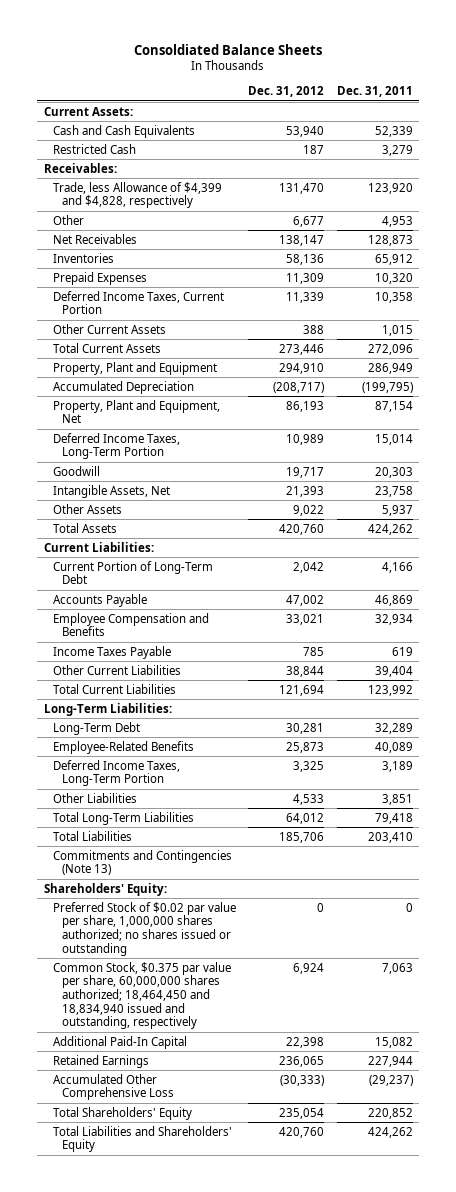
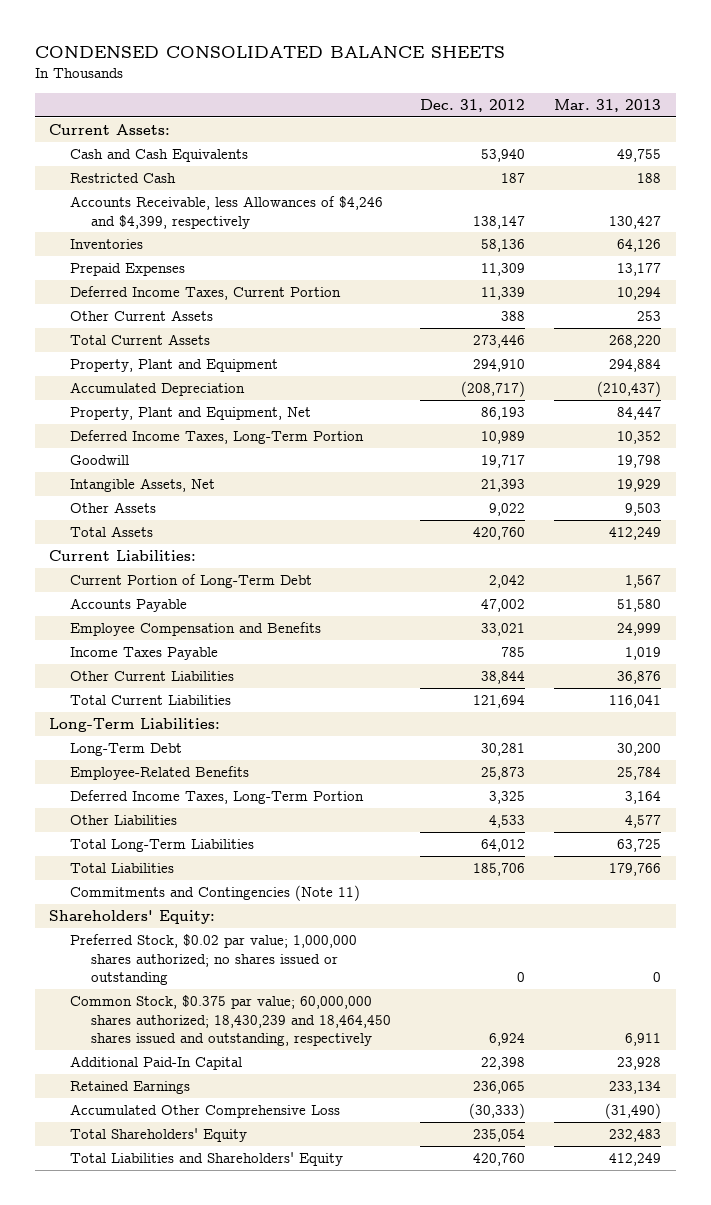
[134,43,323,55] Consoldiated Balance Sheets -> [34,45,505,58] CONDENSED CONSOLIDATED BALANCE SHEETS
[336,86,413,98] Dec. 31, 2011 -> none
none -> [554,98,662,112] Mar. 31, 2013
[43,162,117,173] Receivables: -> none
[52,181,222,209] Trade, less Allowance of $4,399 and $4,828, respectively -> none
[52,214,84,225] Other -> none
[52,233,137,244] Net Receivables -> [70,196,384,229] Accounts Receivable, less Allowances of $4,246 and $4,399, respectively
[52,849,232,876] Commitments and Contingencies (Note 13) -> [70,885,361,902] Commitments and Contingencies (Note 11)
[52,901,236,956] Preferred Stock of $0.02 par value per share, 1,000,000 shares authorized; no shares issued or outstanding -> [70,934,358,986] Preferred Stock, $0.02 par value; 1,000,000 shares authorized; no shares issued or outstanding
[52,961,231,1030] Common Stock, $0.375 par value per share, 60,000,000 shares authorized; 18,464,450 and 18,834,940 issued and outstanding, respectively -> [70,995,392,1047] Common Stock, $0.375 par value; 60,000,000 shares authorized; 18,430,239 and 18,464,450 shares issued and outstanding, respectively

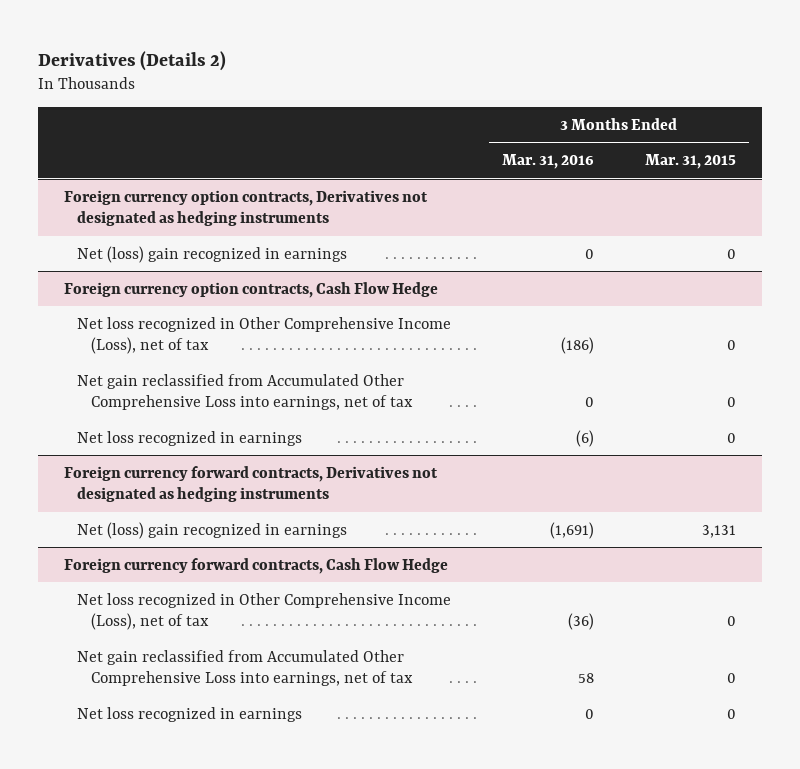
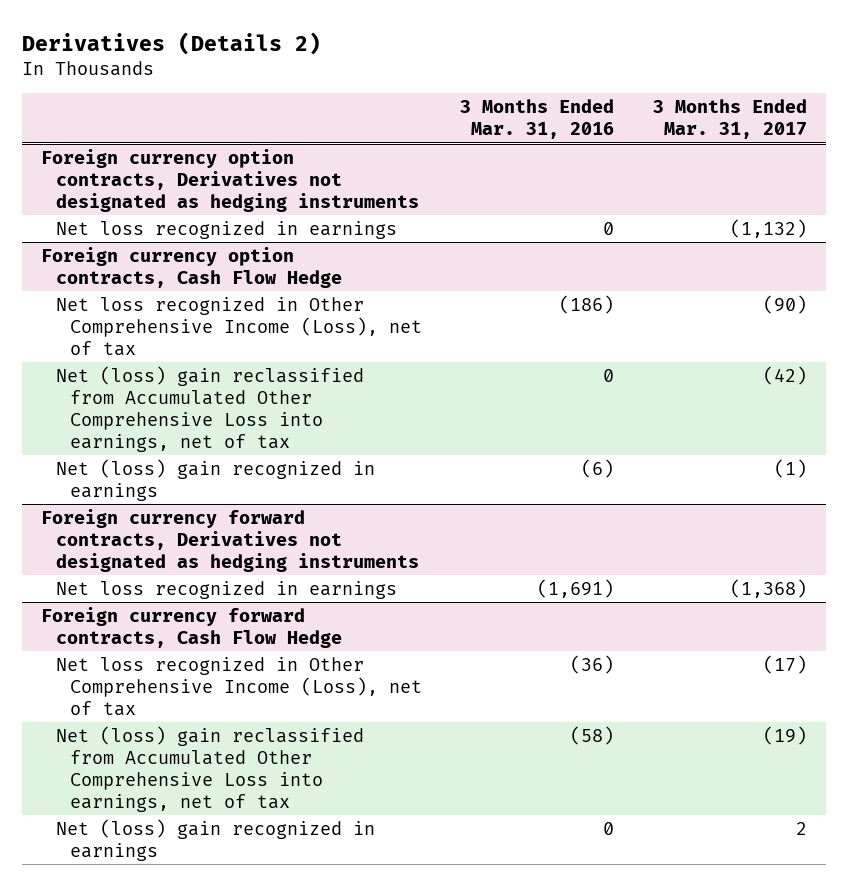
[645,154,737,170] Mar. 31, 2015 -> none
none -> [652,99,807,140] 3 Months Ended Mar. 31, 2017
[77,245,348,263] Net (loss) gain recognized in earnings -> [55,221,397,240] Net loss recognized in earnings
[77,373,413,411] Net gain reclassified from Accumulated Other Comprehensive Loss into earnings, net of tax -> [55,366,364,452] Net (loss) gain reclassified from Accumulated Other Comprehensive Loss into earnings, net of tax
[77,430,303,446] Net loss recognized in earnings -> [55,459,375,501] Net (loss) gain recognized in earnings
[77,521,348,539] Net (loss) gain recognized in earnings -> [55,581,397,600] Net loss recognized in earnings
[77,649,413,687] Net gain reclassified from Accumulated Other Comprehensive Loss into earnings, net of tax -> [55,726,364,812] Net (loss) gain reclassified from Accumulated Other Comprehensive Loss into earnings, net of tax
[578,673,595,684] 58 -> [570,726,615,746] (58)
[77,706,303,722] Net loss recognized in earnings -> [55,819,375,861] Net (loss) gain recognized in earnings

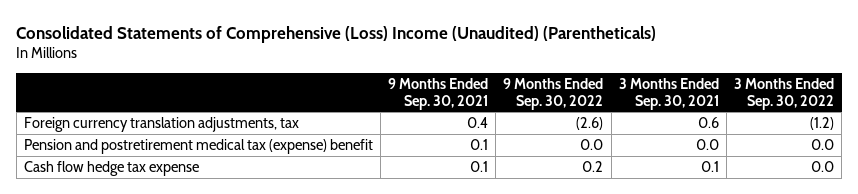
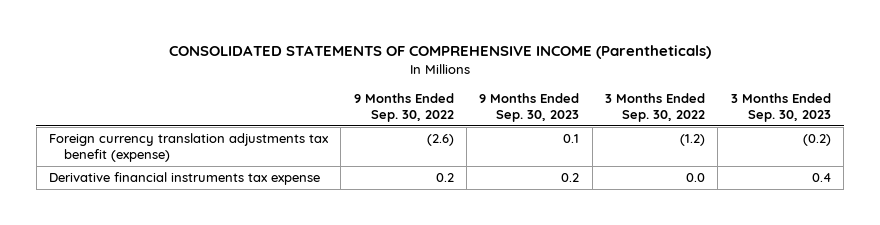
[16,25,657,43] Consolidated Statements of Comprehensive (Loss) Income (Unaudited) (Parentheticals) -> [168,45,711,60] CONSOLIDATED STATEMENTS OF COMPREHENSIVE INCOME (Parentheticals)
[388,77,489,110] 9 Months Ended Sep. 30, 2021 -> none
[618,77,719,110] 3 Months Ended Sep. 30, 2021 -> none
none -> [479,92,580,122] 9 Months Ended Sep. 30, 2023
none -> [730,92,831,122] 3 Months Ended Sep. 30, 2023
[23,138,373,154] Pension and postretirement medical tax (expense) benefit -> none
[23,116,299,132] Foreign currency translation adjustments, tax -> [49,133,330,163] Foreign currency translation adjustments tax benefit (expense)
[23,160,199,176] Cash flow hedge tax expense -> [49,172,321,186] Derivative financial instruments tax expense

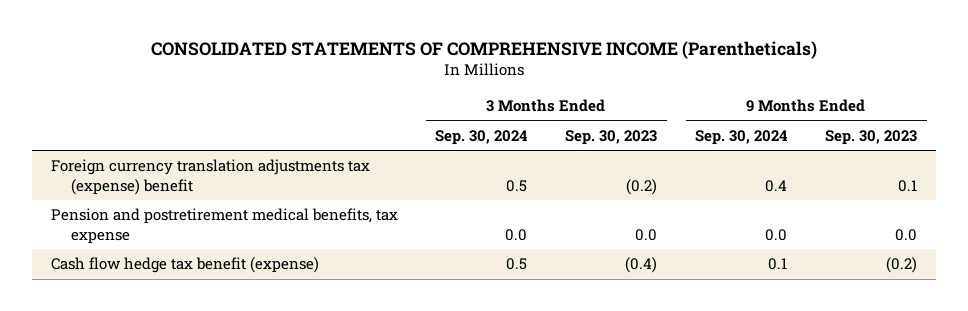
[353,92,454,122] 9 Months Ended Sep. 30, 2022 -> none
[605,92,706,122] 3 Months Ended Sep. 30, 2022 -> none
none -> [435,129,529,145] Sep. 30, 2024
none -> [695,129,789,145] Sep. 30, 2024
[49,133,330,163] Foreign currency translation adjustments tax benefit (expense) -> [50,159,370,195] Foreign currency translation adjustments tax (expense) benefit
none -> [50,208,398,244] Pension and postretirement medical benefits, tax expense
[49,172,321,186] Derivative financial instruments tax expense -> [50,257,319,274] Cash flow hedge tax benefit (expense)
[561,173,580,183] 0.2 -> [886,257,918,274] (0.2)
[811,173,831,183] 0.4 -> [625,257,658,274] (0.4)

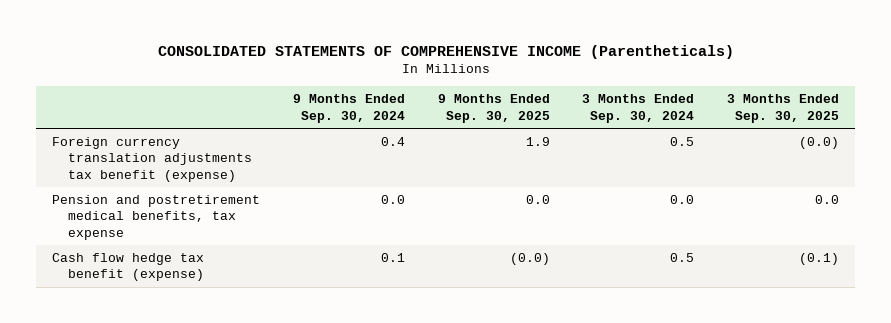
[565,129,658,145] Sep. 30, 2023 -> none
[825,129,918,145] Sep. 30, 2023 -> none
none -> [437,94,550,123] 9 Months Ended Sep. 30, 2025
none -> [726,94,839,123] 3 Months Ended Sep. 30, 2025
[50,159,370,195] Foreign currency translation adjustments tax (expense) benefit -> [52,136,252,182] Foreign currency translation adjustments tax benefit (expense)

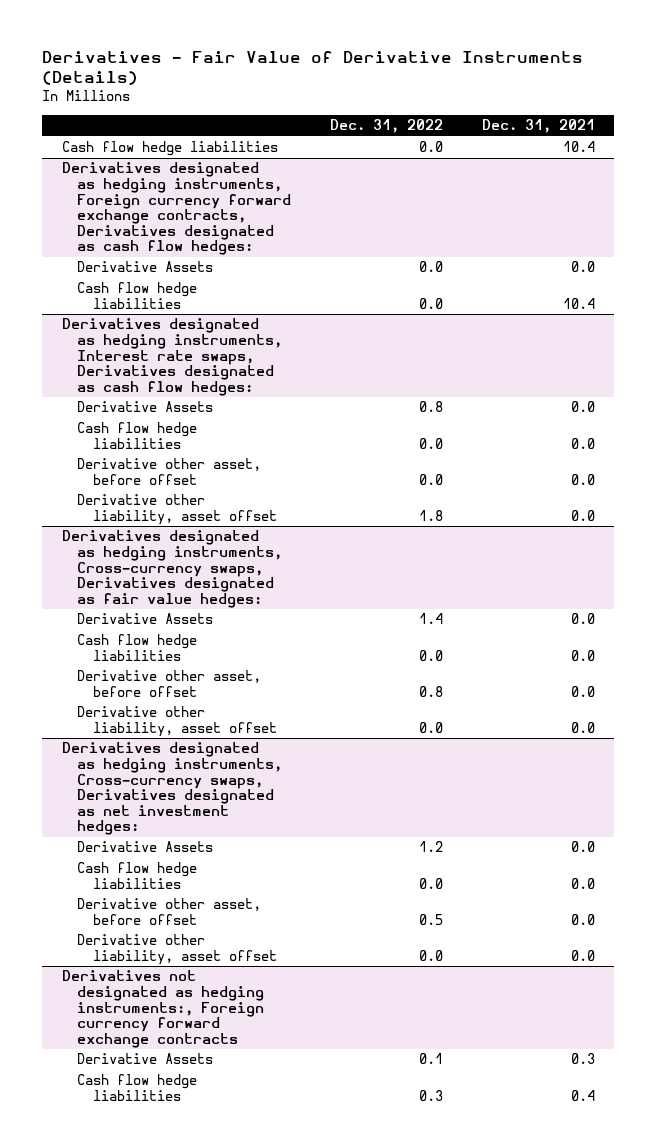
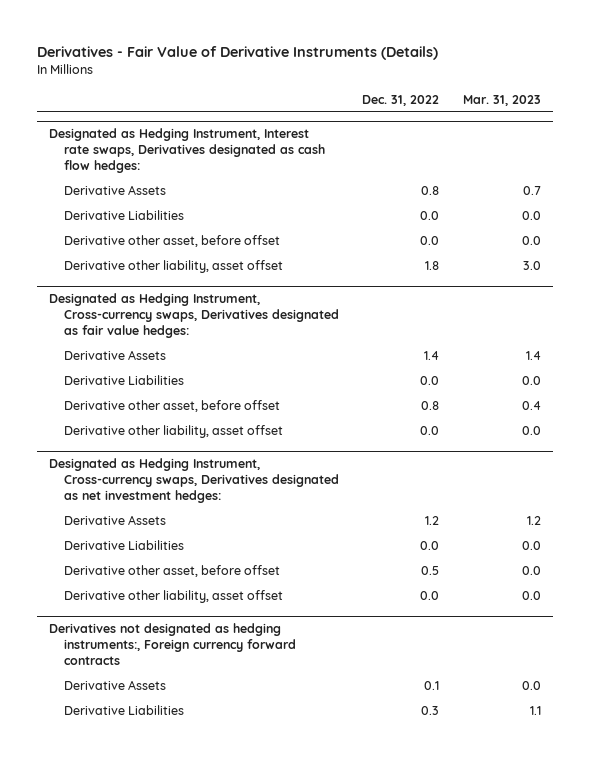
[481,119,595,134] Dec. 31, 2021 -> none
none -> [462,94,541,106] Mar. 31, 2023
[61,141,278,157] Cash flow hedge liabilities -> none
[61,162,292,256] Derivatives designated as hedging instruments, Foreign currency forward exchange contracts, Derivatives designated as cash flow hedges: -> none
[77,261,214,273] Derivative Assets -> none
[77,282,198,310] Cash flow hedge liabilities -> none
[61,318,283,396] Derivatives designated as hedging instruments, Interest rate swaps, Derivatives designated as cash flow hedges: -> [49,128,325,174] Designated as Hedging Instrument, Interest rate swaps, Derivatives designated as cash flow hedges:
[77,422,198,450] Cash flow hedge liabilities -> [63,210,184,221] Derivative Liabilities
[61,530,283,608] Derivatives designated as hedging instruments, Cross-currency swaps, Derivatives designated as fair value hedges: -> [49,293,339,339] Designated as Hedging Instrument, Cross-currency swaps, Derivatives designated as fair value hedges:
[77,634,198,662] Cash flow hedge liabilities -> [63,375,184,386] Derivative Liabilities
[61,742,283,836] Derivatives designated as hedging instruments, Cross-currency swaps, Derivatives designated as net investment hedges: -> [49,458,339,504] Designated as Hedging Instrument, Cross-currency swaps, Derivatives designated as net investment hedges:
[77,862,198,890] Cash flow hedge liabilities -> [63,540,184,551] Derivative Liabilities
[61,970,265,1048] Derivatives not designated as hedging instruments:, Foreign currency forward exchange contracts -> [49,623,296,666] Derivatives not designated as hedging instruments:, Foreign currency forward contracts
[77,1074,198,1102] Cash flow hedge liabilities -> [63,705,184,716] Derivative Liabilities

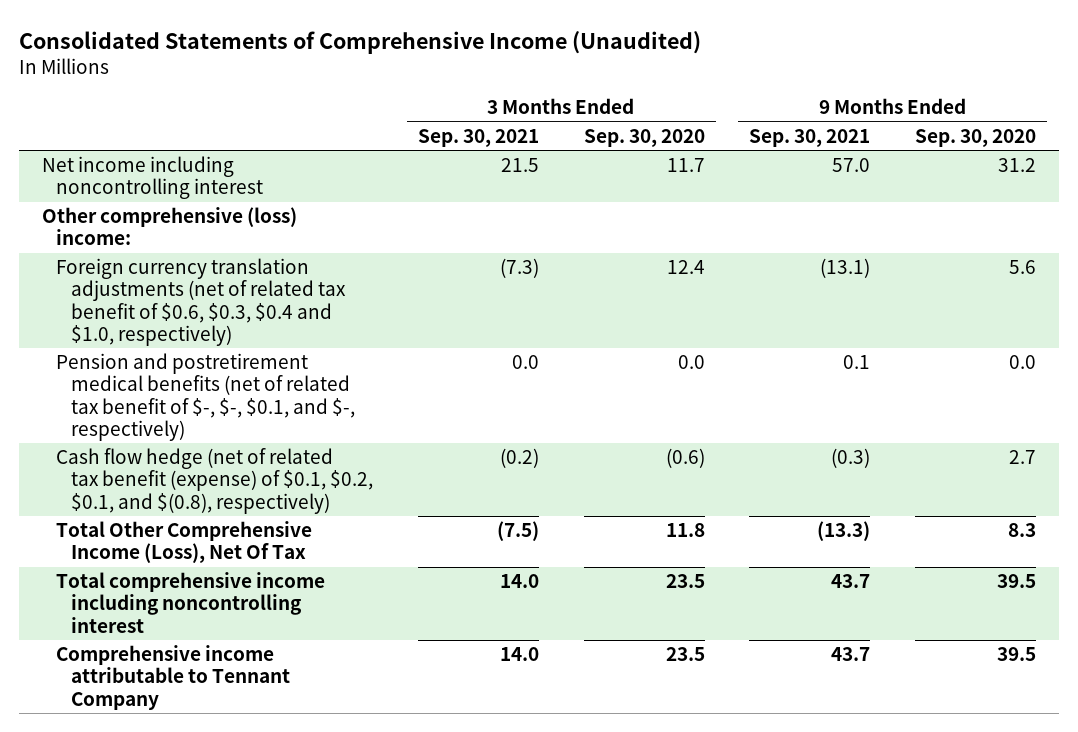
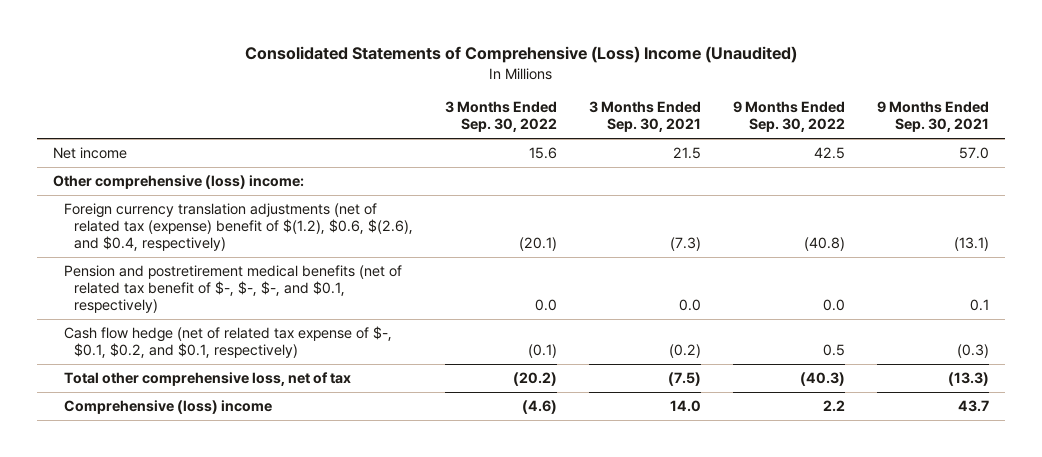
[19,30,702,54] Consolidated Statements of Comprehensive Income (Unaudited) -> [244,46,797,64] Consolidated Statements of Comprehensive (Loss) Income (Unaudited)
[583,128,705,147] Sep. 30, 2020 -> none
[915,128,1037,147] Sep. 30, 2020 -> none
none -> [445,101,558,133] 3 Months Ended Sep. 30, 2022
none -> [732,101,845,133] 9 Months Ended Sep. 30, 2022
[41,156,264,200] Net income including noncontrolling interest -> [53,147,128,160] Net income
[56,645,291,710] Comprehensive income attributable to Tennant Company -> none
[56,258,347,346] Foreign currency translation adjustments (net of related tax benefit of $0.6, $0.3, $0.4 and $1.0, respectively) -> [63,203,414,251] Foreign currency translation adjustments (net of related tax (expense) benefit of $(1.2), $0.6, $(2.6), and $0.4, respectively)
[56,353,356,441] Pension and postretirement medical benefits (net of related tax benefit of $-, $-, $0.1, and $-, respectively) -> [63,265,402,313] Pension and postretirement medical benefits (net of related tax benefit of $-, $-, $-, and $0.1, respectively)
[56,448,374,514] Cash flow hedge (net of related tax benefit (expense) of $0.1, $0.2, $0.1, and $(0.8), respectively) -> [63,326,392,358] Cash flow hedge (net of related tax expense of $-, $0.1, $0.2, and $0.1, respectively)
[56,521,313,564] Total Other Comprehensive Income (Loss), Net Of Tax -> [63,372,351,387] Total other comprehensive loss, net of tax
[56,572,326,633] Total comprehensive income including noncontrolling interest -> [63,400,272,415] Comprehensive (loss) income

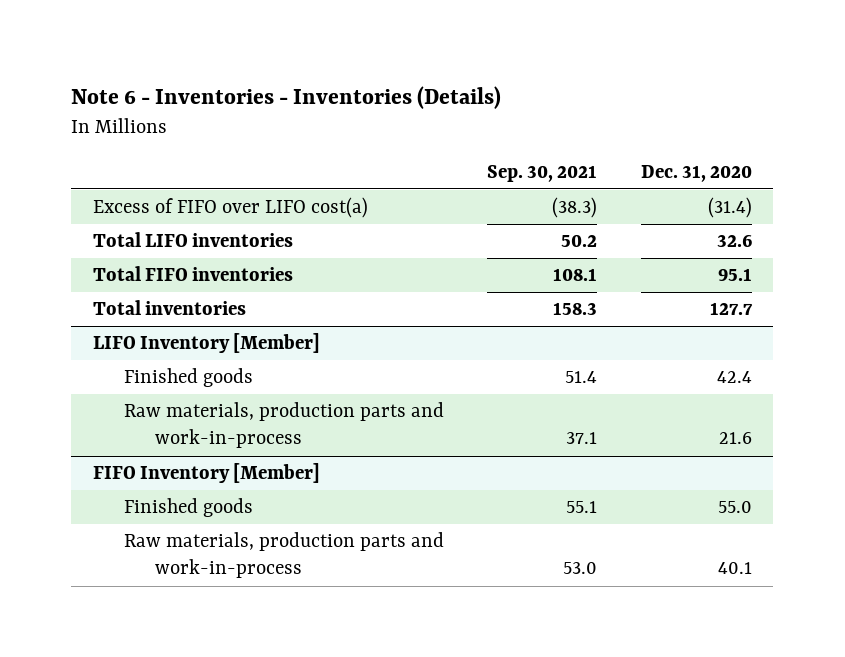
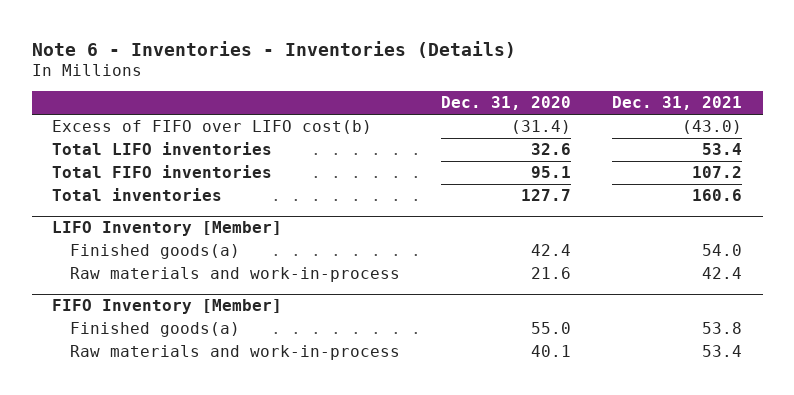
[487,164,598,182] Sep. 30, 2021 -> none
none -> [612,96,743,111] Dec. 31, 2021
[93,197,369,219] Excess of FIFO over LIFO cost(a) -> [52,119,373,134] Excess of FIFO over LIFO cost(b)
[123,368,253,388] Finished goods -> [70,243,241,259] Finished goods(a)
[123,402,444,449] Raw materials, production parts and work-in-process -> [70,266,401,282] Raw materials and work-in-process
[123,498,253,518] Finished goods -> [70,321,241,337] Finished goods(a)
[123,532,444,579] Raw materials, production parts and work-in-process -> [70,344,401,360] Raw materials and work-in-process

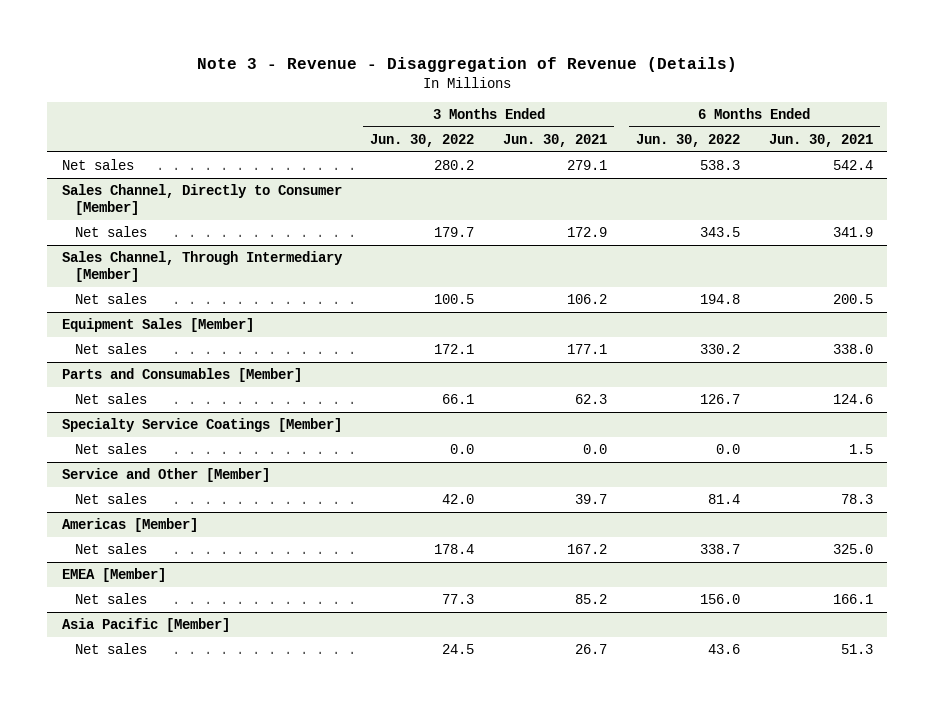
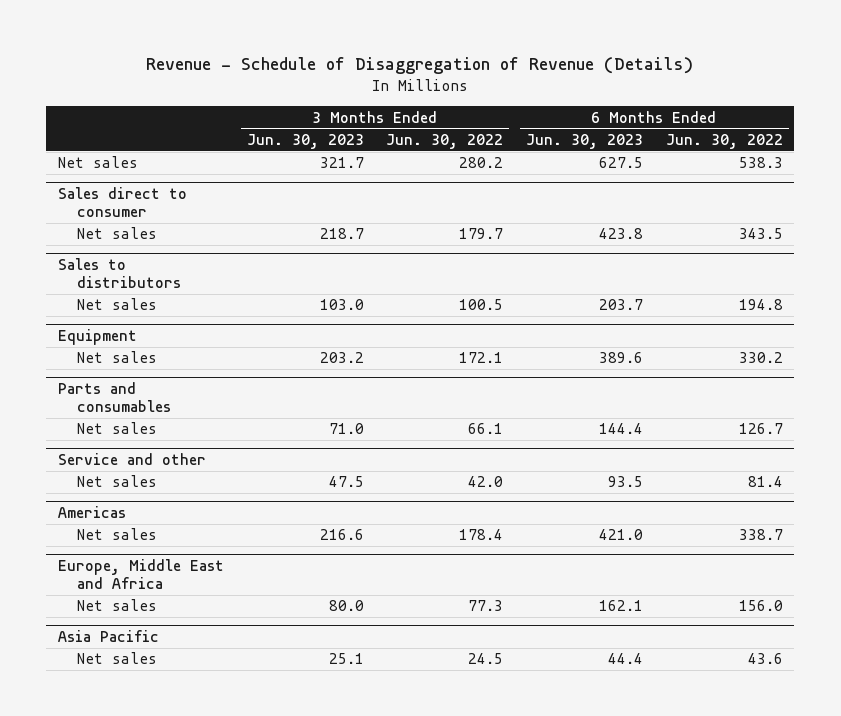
[197,56,738,72] Note 3 - Revenue - Disaggregation of Revenue (Details) -> [146,57,694,75] Revenue - Schedule of Disaggregation of Revenue (Details)
[503,133,608,147] Jun. 30, 2021 -> none
[768,133,873,147] Jun. 30, 2021 -> none
none -> [246,133,364,149] Jun. 30, 2023
none -> [526,133,644,149] Jun. 30, 2023
[61,184,342,216] Sales Channel, Directly to Consumer [Member] -> [57,187,187,218] Sales direct to consumer
[61,251,343,283] Sales Channel, Through Intermediary [Member] -> [57,258,182,289] Sales to distributors
[61,318,254,333] Equipment Sales [Member] -> [57,329,137,346] Equipment
[61,368,302,383] Parts and Consumables [Member] -> [57,382,172,413] Parts and consumables
[61,418,342,433] Specialty Service Coatings [Member] -> none
[74,443,147,455] Net sales -> none
[61,468,270,483] Service and Other [Member] -> [57,453,206,466] Service and other
[61,518,198,533] Americas [Member] -> [57,506,126,519] Americas
[61,568,166,583] EMEA [Member] -> [57,559,224,590] Europe, Middle East and Africa
[61,618,230,633] Asia Pacific [Member] -> [57,630,159,643] Asia Pacific

